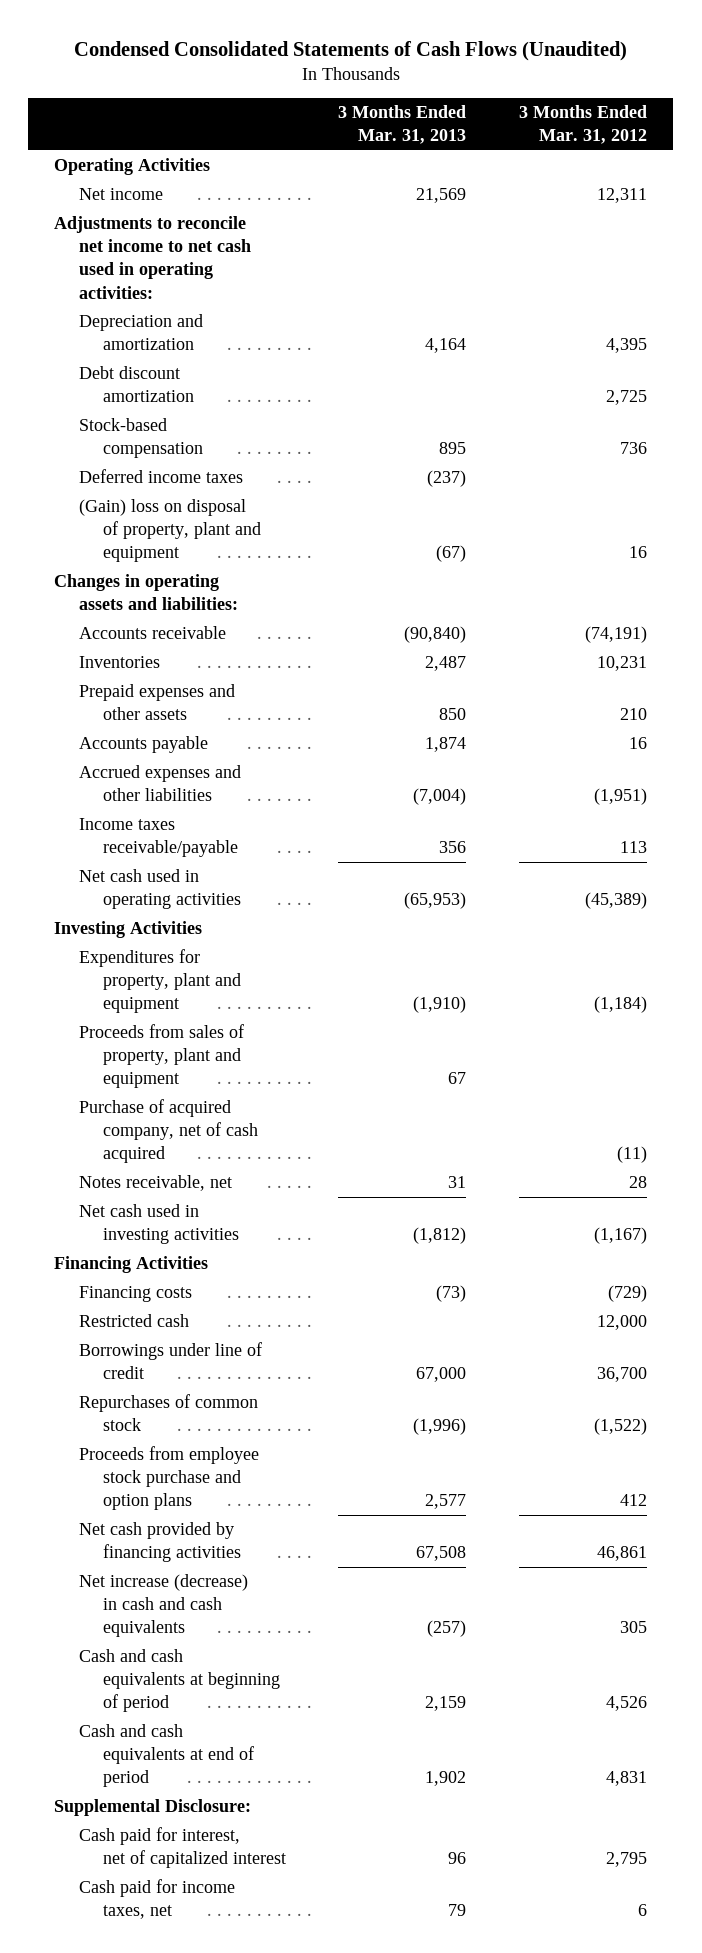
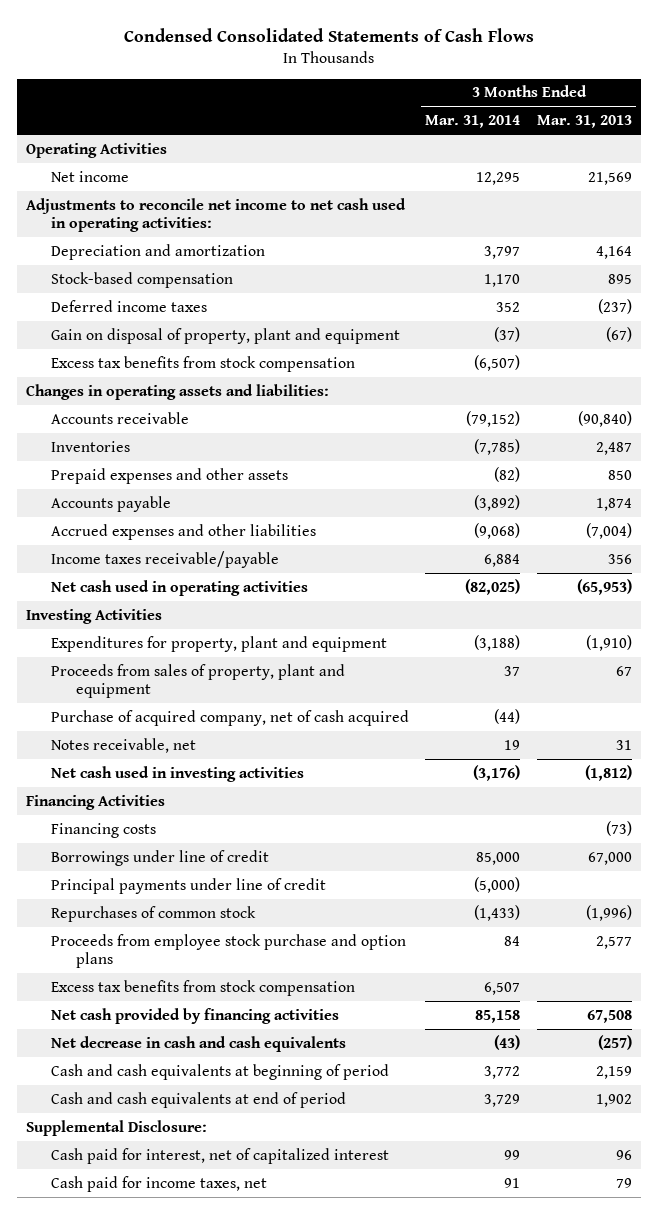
[73,40,627,61] Condensed Consolidated Statements of Cash Flows (Unaudited) -> [123,27,534,42] Condensed Consolidated Statements of Cash Flows
[519,104,648,145] 3 Months Ended Mar. 31, 2012 -> none
none -> [425,115,521,129] Mar. 31, 2014
[78,366,194,403] Debt discount amortization -> none
[78,499,261,563] (Gain) loss on disposal of property, plant and equipment -> [50,327,400,344] Gain on disposal of property, plant and equipment
none -> [50,355,355,372] Excess tax benefits from stock compensation
[78,1314,189,1328] Restricted cash -> none
none -> [50,877,326,894] Principal payments under line of credit
none -> [50,979,355,996] Excess tax benefits from stock compensation
[78,1574,248,1638] Net increase (decrease) in cash and cash equivalents -> [50,1035,346,1052] Net decrease in cash and cash equivalents

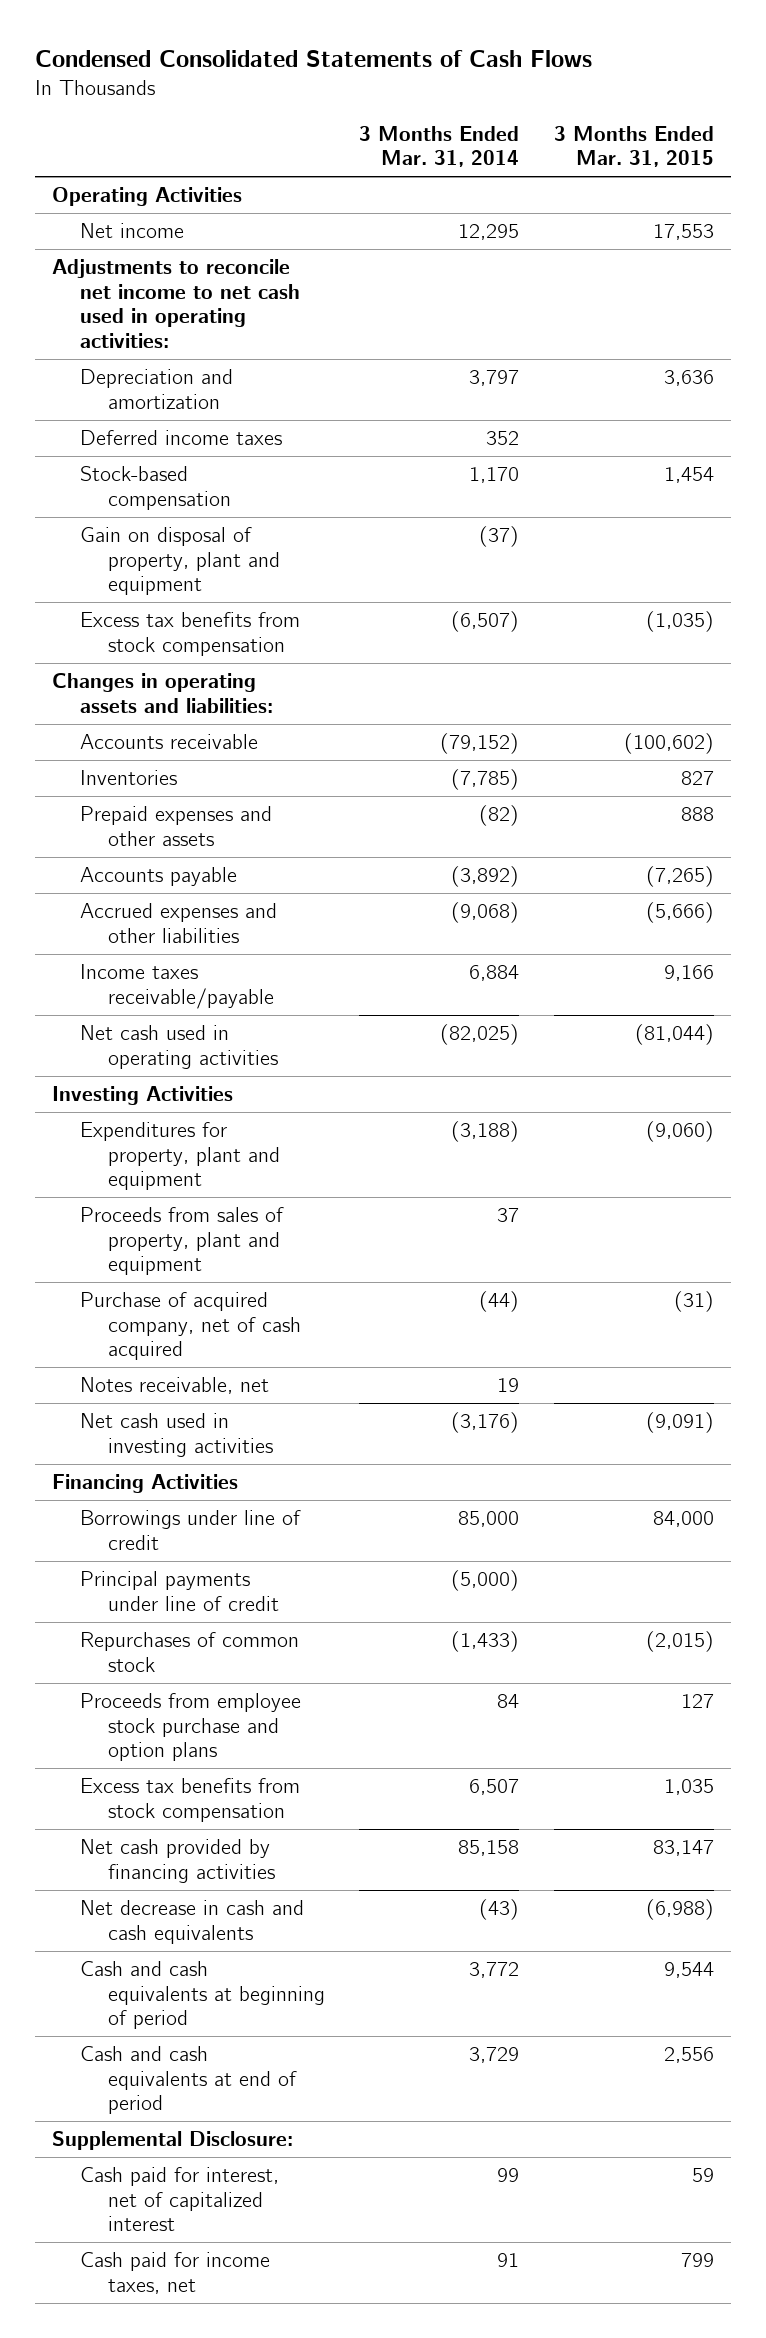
[537,115,633,129] Mar. 31, 2013 -> none
none -> [553,125,714,168] 3 Months Ended Mar. 31, 2015
[50,271,233,288] Stock-based compensation -> [79,466,231,510] Stock-based compensation
[50,822,156,838] Financing costs -> none

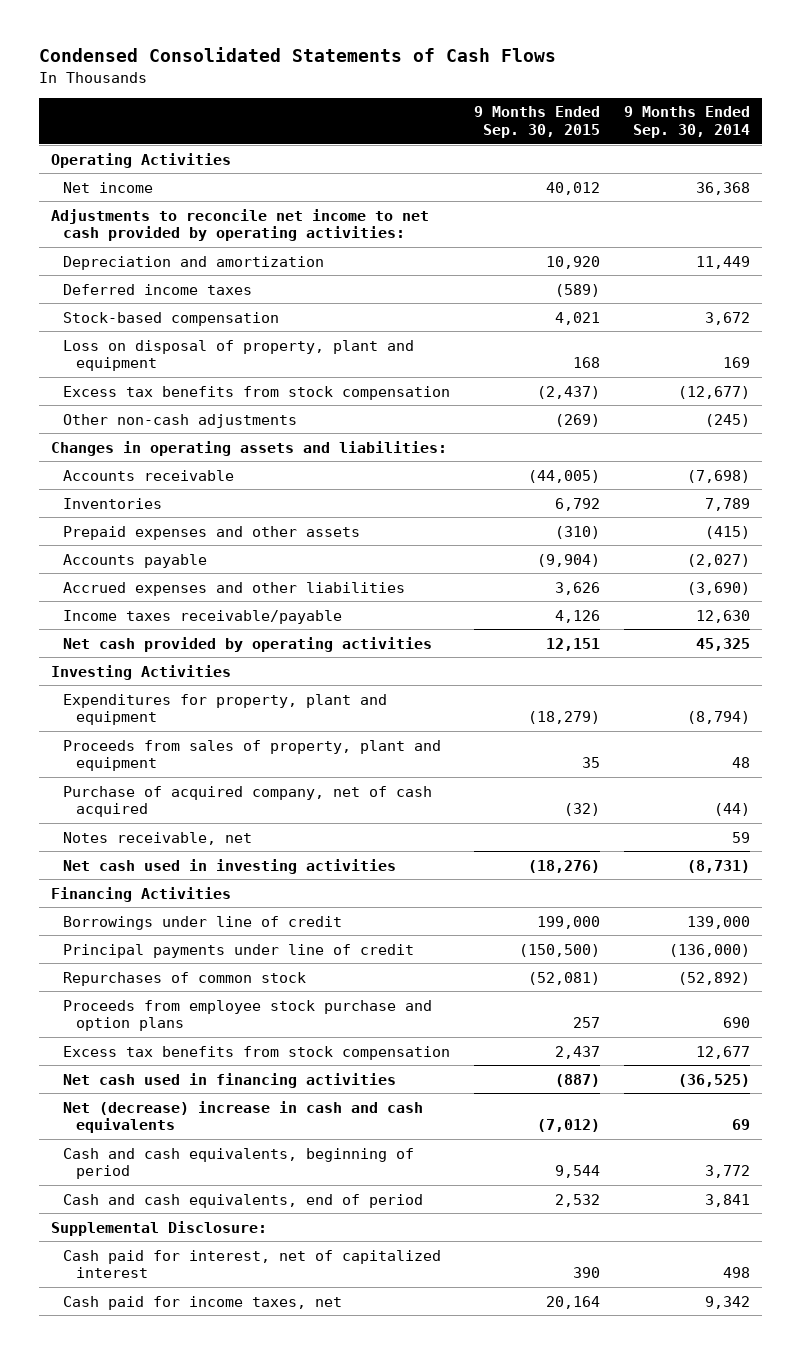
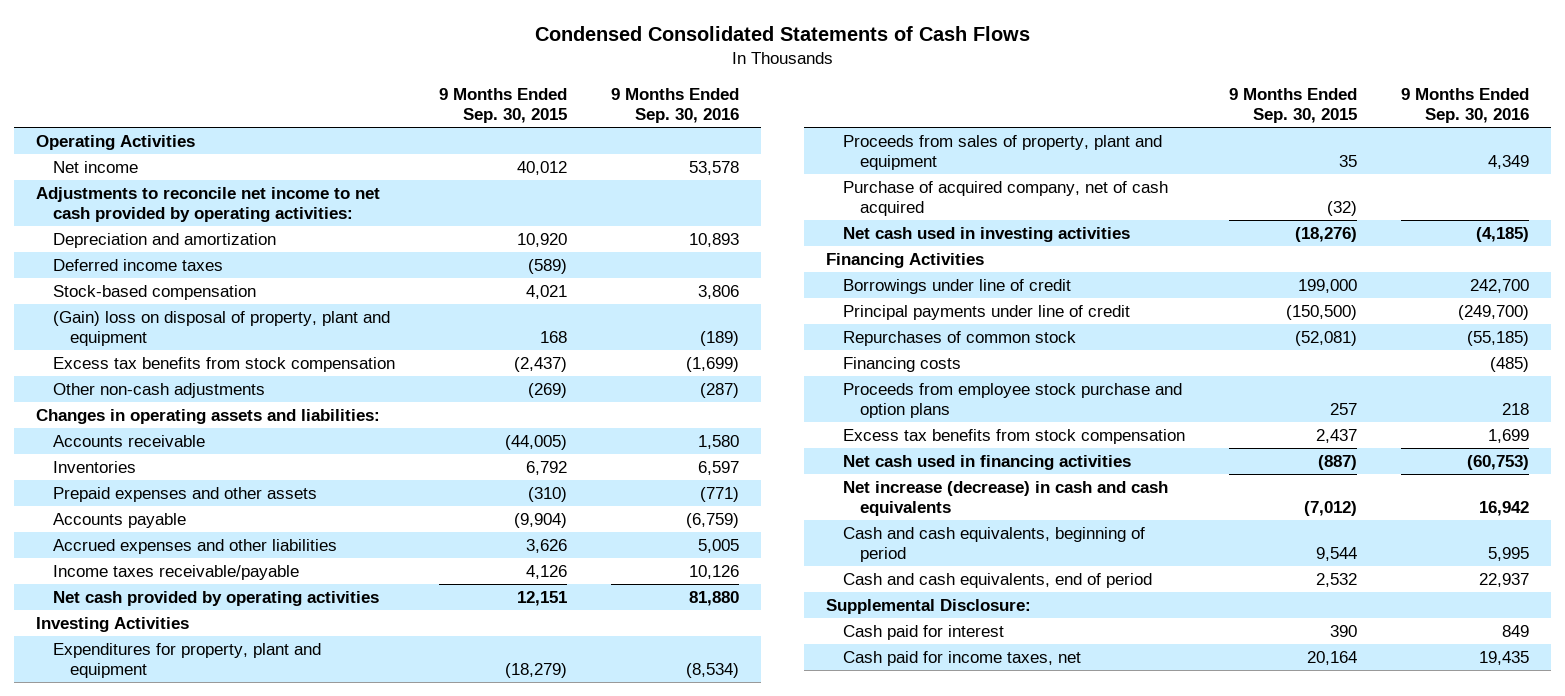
[623,106,750,139] 9 Months Ended Sep. 30, 2014 -> none
none -> [611,88,740,124] 9 Months Ended Sep. 30, 2016
[63,339,415,372] Loss on disposal of property, plant and equipment -> [53,310,391,347] (Gain) loss on disposal of property, plant and equipment
[63,831,253,845] Notes receivable, net -> none
none -> [843,356,962,372] Financing costs
[63,1100,424,1134] Net (decrease) increase in cash and cash equivalents -> [843,480,1169,517] Net increase (decrease) in cash and cash equivalents
[63,1249,442,1279] Cash paid for interest, net of capitalized interest -> [843,624,1005,640] Cash paid for interest

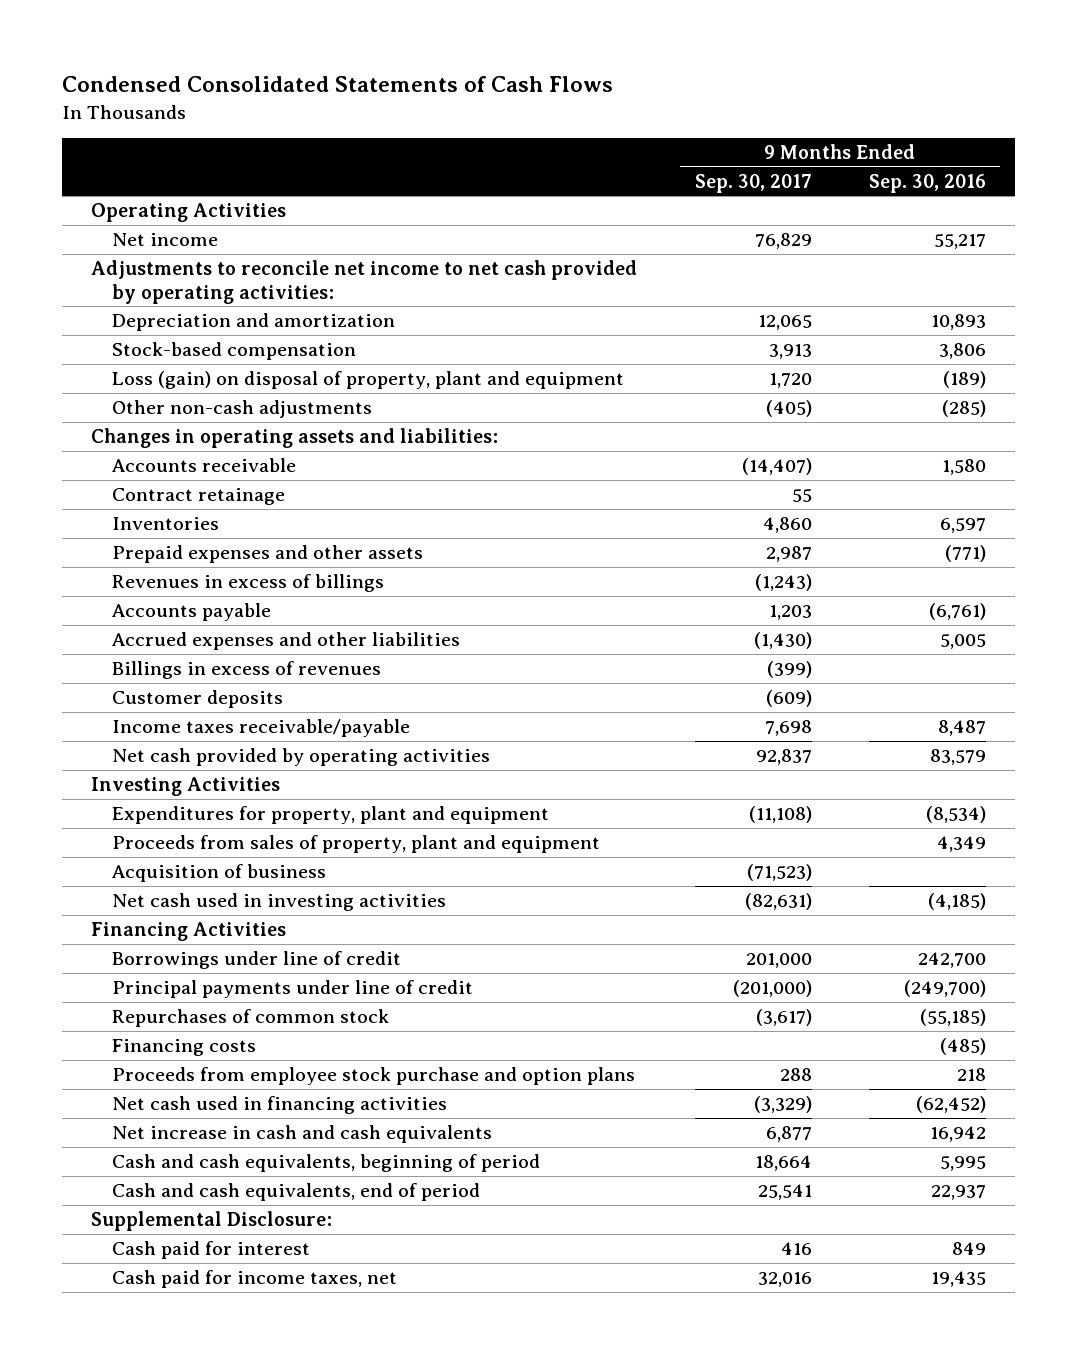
[439,88,568,124] 9 Months Ended Sep. 30, 2015 -> none
none -> [694,173,812,193] Sep. 30, 2017
[689,160,740,175] 53,578 -> [934,234,987,250] 55,217
[53,258,224,271] Deferred income taxes -> none
[53,356,396,372] Excess tax benefits from stock compensation -> none
[53,310,391,347] (Gain) loss on disposal of property, plant and equipment -> [112,371,625,390] Loss (gain) on disposal of property, plant and equipment
[700,382,740,398] (287) -> [942,400,987,418] (285)
none -> [112,488,286,506] Contract retainage
none -> [112,574,385,593] Revenues in excess of billings
[686,512,740,528] (6,759) -> [929,603,987,621] (6,761)
none -> [112,661,382,680] Billings in excess of revenues
none -> [112,690,284,709] Customer deposits
[689,564,740,579] 10,126 -> [938,720,987,737] 8,487
[689,590,740,606] 81,880 -> [930,749,987,766] 83,579
[843,180,1169,217] Purchase of acquired company, net of cash acquired -> [112,864,327,883] Acquisition of business
[843,428,1186,444] Excess tax benefits from stock compensation -> none
[1467,454,1530,470] (60,753) -> [916,1096,987,1114] (62,452)
[843,480,1169,517] Net increase (decrease) in cash and cash equivalents -> [112,1125,493,1144] Net increase in cash and cash equivalents

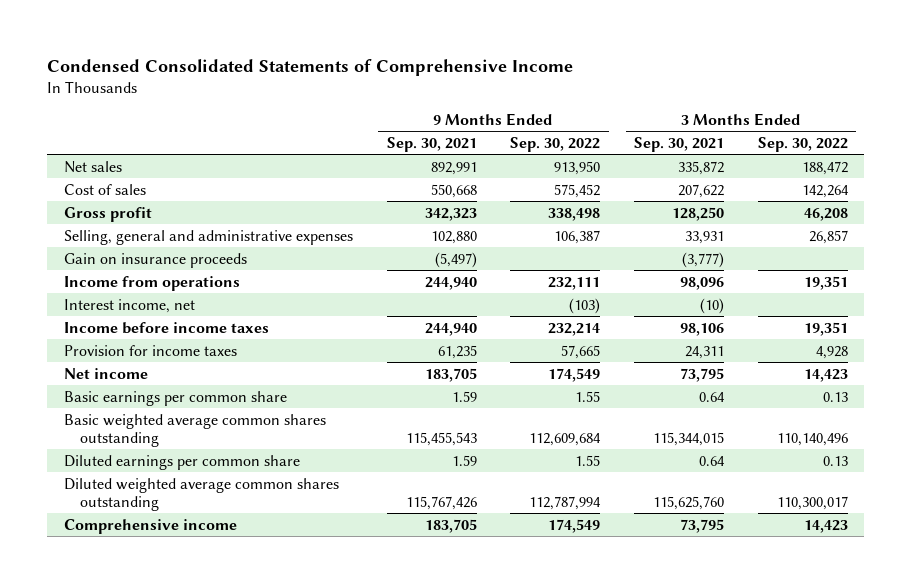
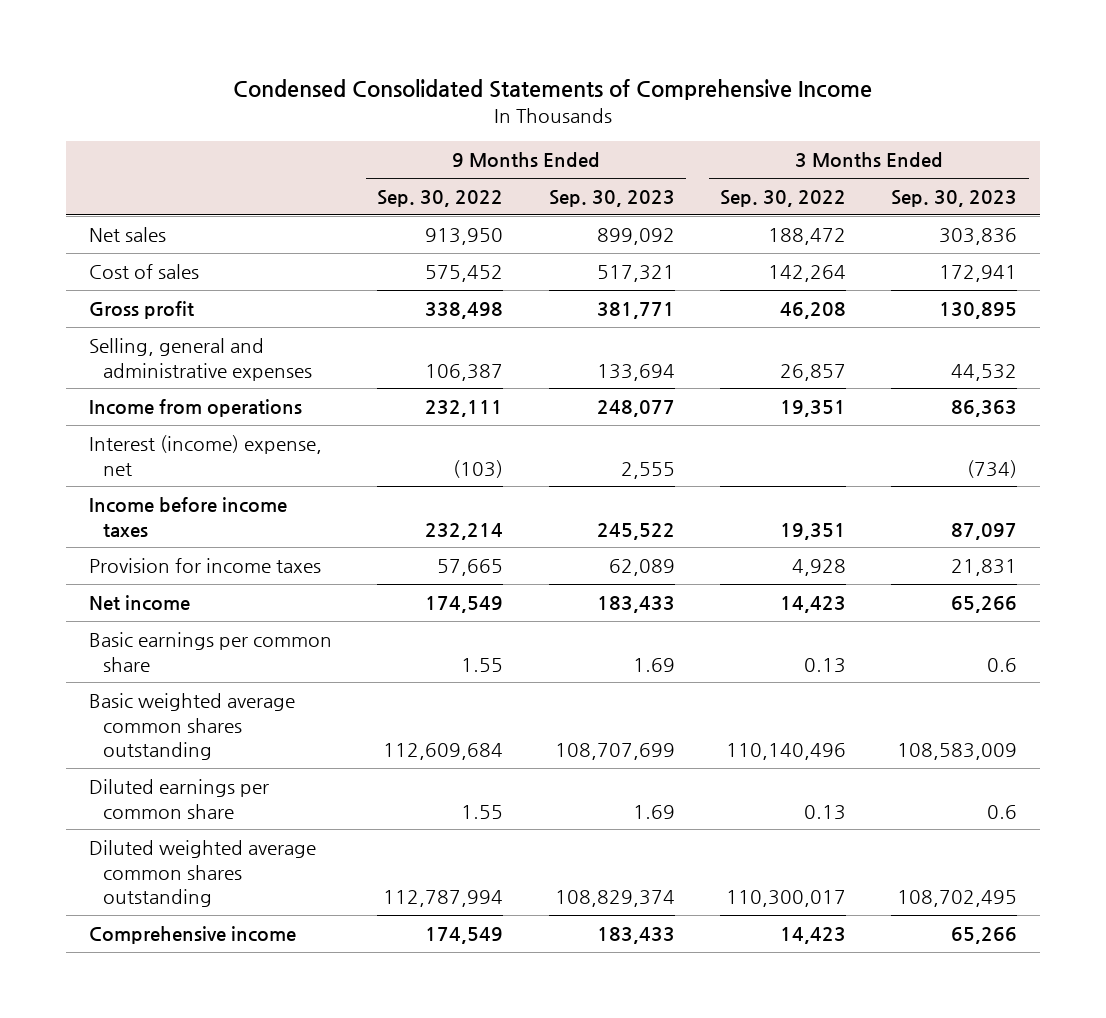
[386,137,477,153] Sep. 30, 2021 -> none
[633,137,724,153] Sep. 30, 2021 -> none
none -> [548,190,675,208] Sep. 30, 2023
none -> [891,190,1018,208] Sep. 30, 2023
[63,252,247,268] Gain on insurance proceeds -> none
[63,298,195,313] Interest income, net -> [88,435,322,476] Interest (income) expense, net

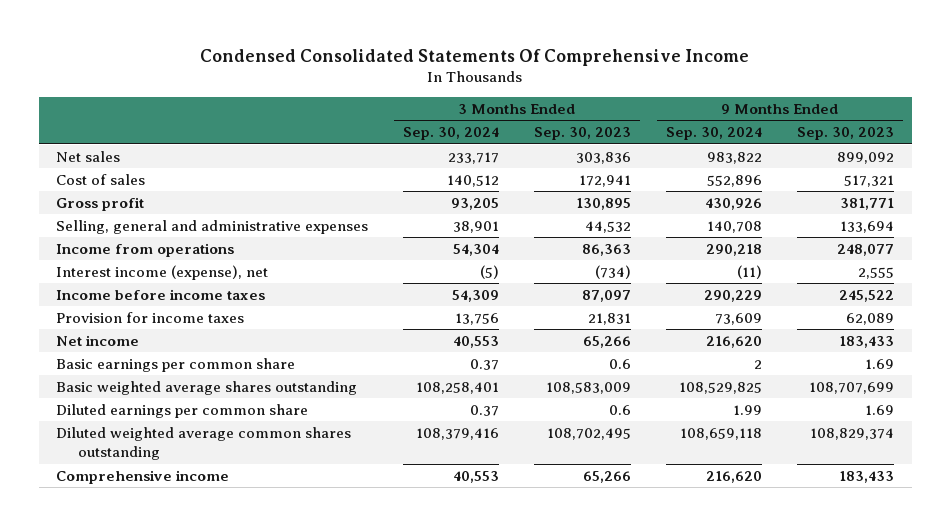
[233,78,873,100] Condensed Consolidated Statements of Comprehensive Income -> [200,48,750,66] Condensed Consolidated Statements Of Comprehensive Income
[377,190,504,208] Sep. 30, 2022 -> none
[720,190,847,208] Sep. 30, 2022 -> none
none -> [403,127,500,141] Sep. 30, 2024
none -> [666,127,763,141] Sep. 30, 2024
[88,435,322,476] Interest (income) expense, net -> [56,264,269,280] Interest income (expense), net
[88,693,295,761] Basic weighted average common shares outstanding -> [56,380,358,395] Basic weighted average shares outstanding

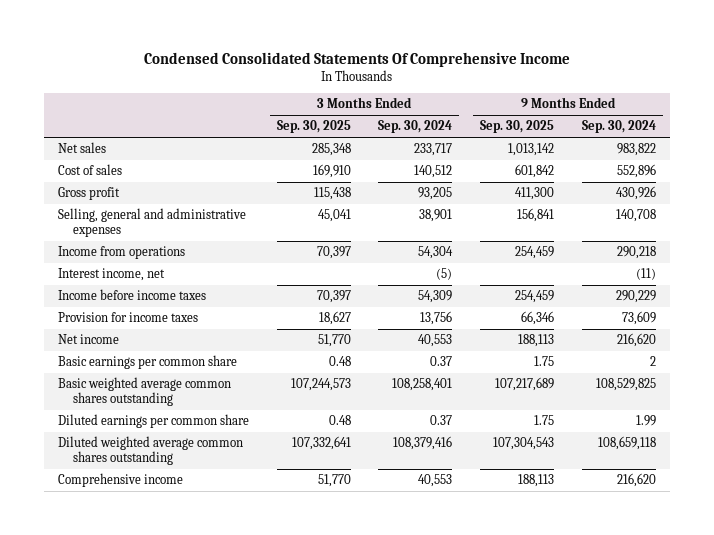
[534,127,632,141] Sep. 30, 2023 -> none
[797,127,895,141] Sep. 30, 2023 -> none
none -> [276,120,351,134] Sep. 30, 2025
none -> [480,120,555,134] Sep. 30, 2025
[56,264,269,280] Interest income (expense), net -> [57,268,165,282] Interest income, net
[56,380,358,395] Basic weighted average shares outstanding -> [57,377,231,407] Basic weighted average common shares outstanding

